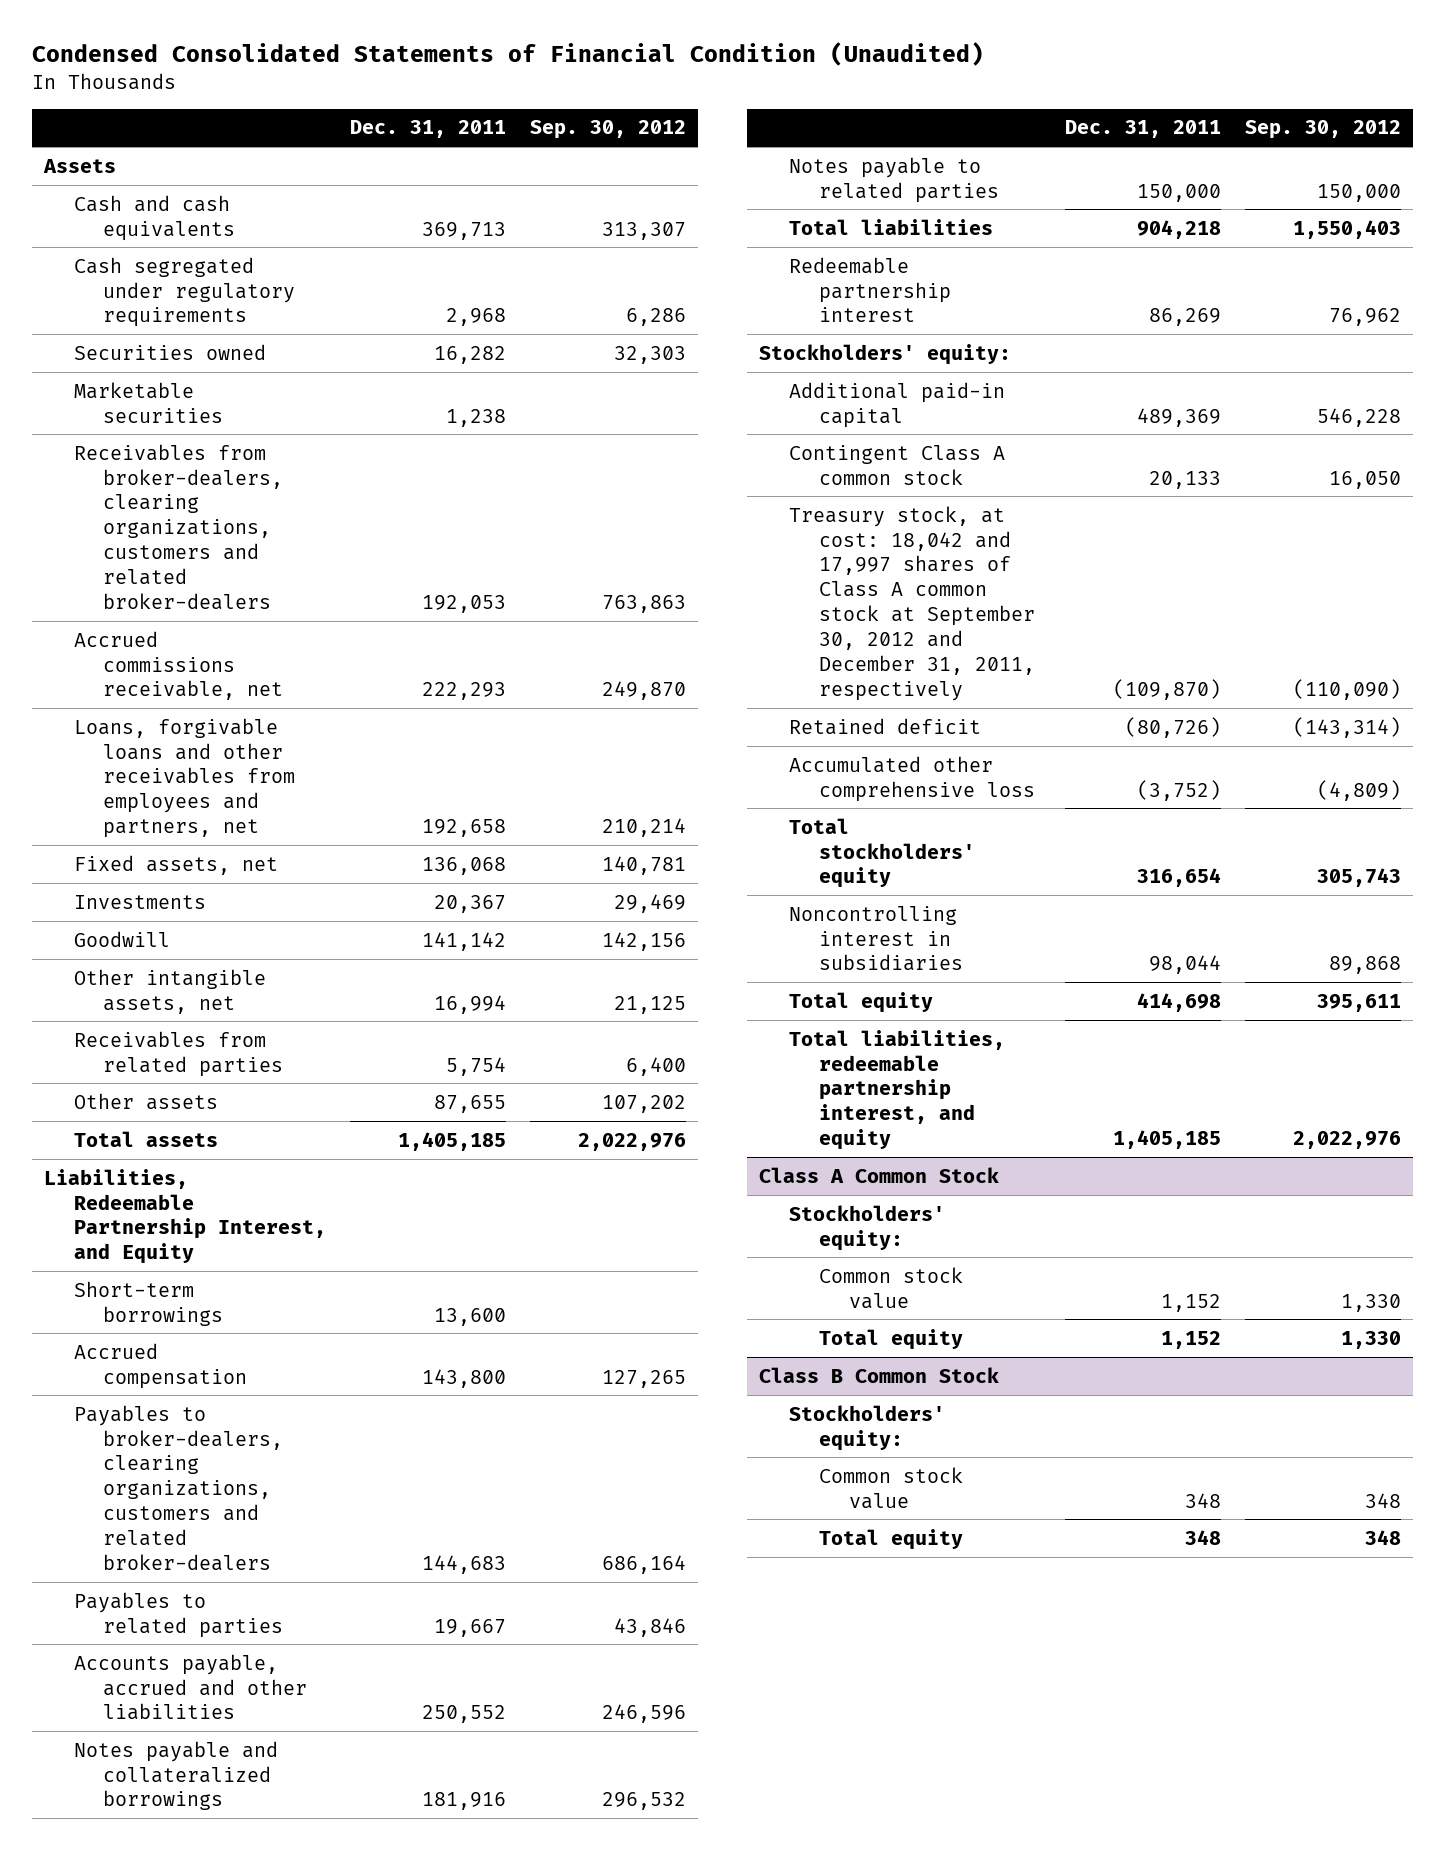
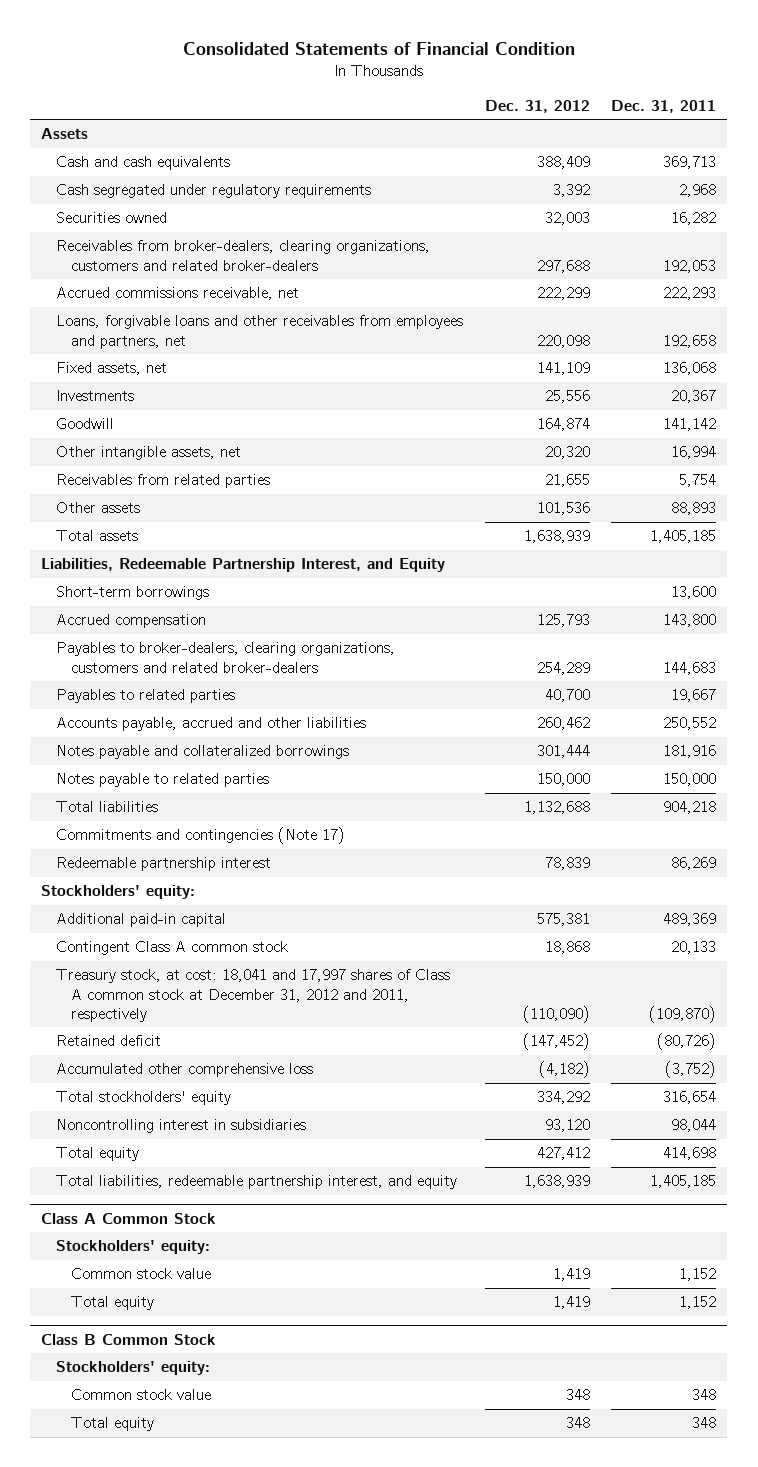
[31,42,984,67] Condensed Consolidated Statements of Financial Condition (Unaudited) -> [182,41,575,55] Consolidated Statements of Financial Condition
[529,120,686,140] Sep. 30, 2012 -> none
none -> [484,99,590,113] Dec. 31, 2012
[73,381,224,423] Marketable securities -> none
[433,1094,506,1113] 87,655 -> [671,502,717,516] 88,893
none -> [56,827,346,845] Commitments and contingencies (Note 17)
[789,505,1035,701] Treasury stock, at cost: 18,042 and 17,997 shares of Class A common stock at September 30, 2012 and December 31, 2011, respectively -> [56,969,451,1022] Treasury stock, at cost: 18,041 and 17,997 shares of Class A common stock at December 31, 2012 and 2011, respectively

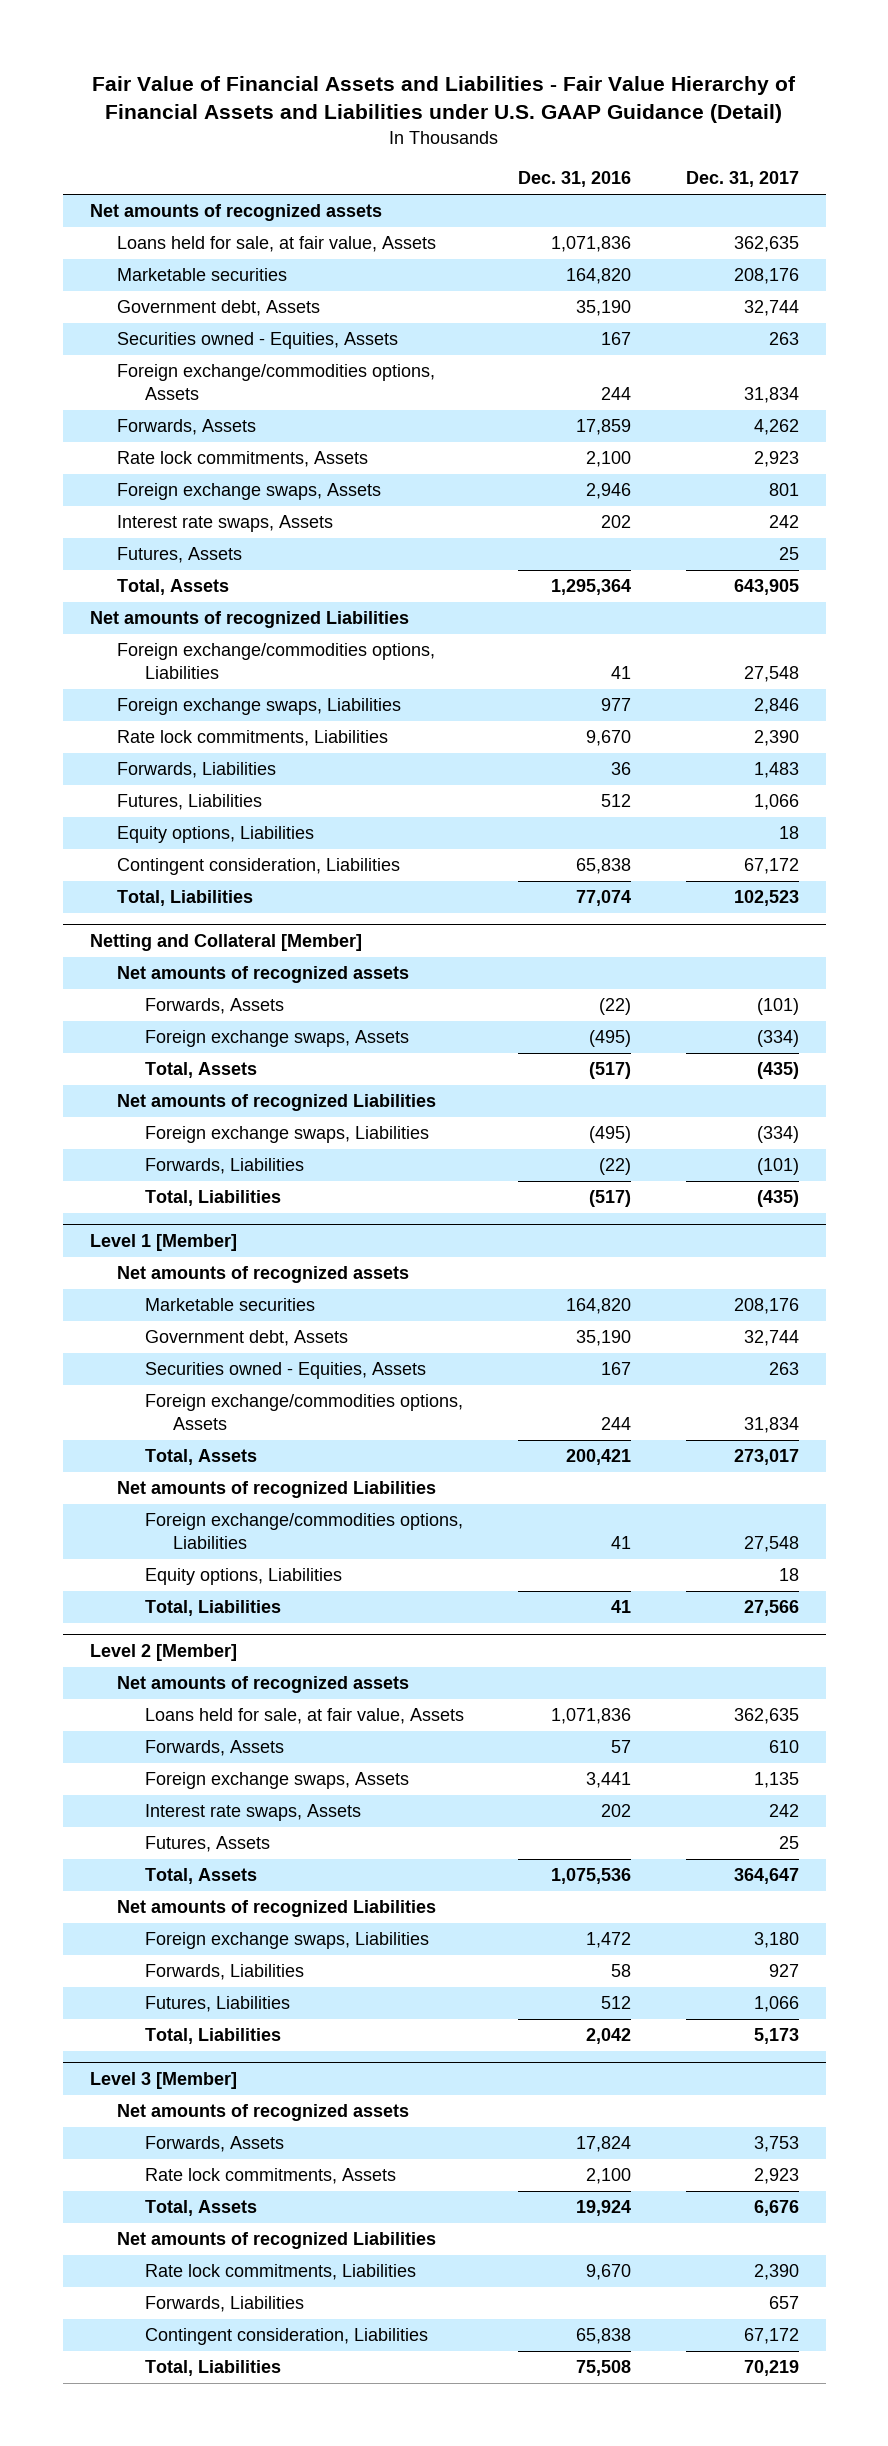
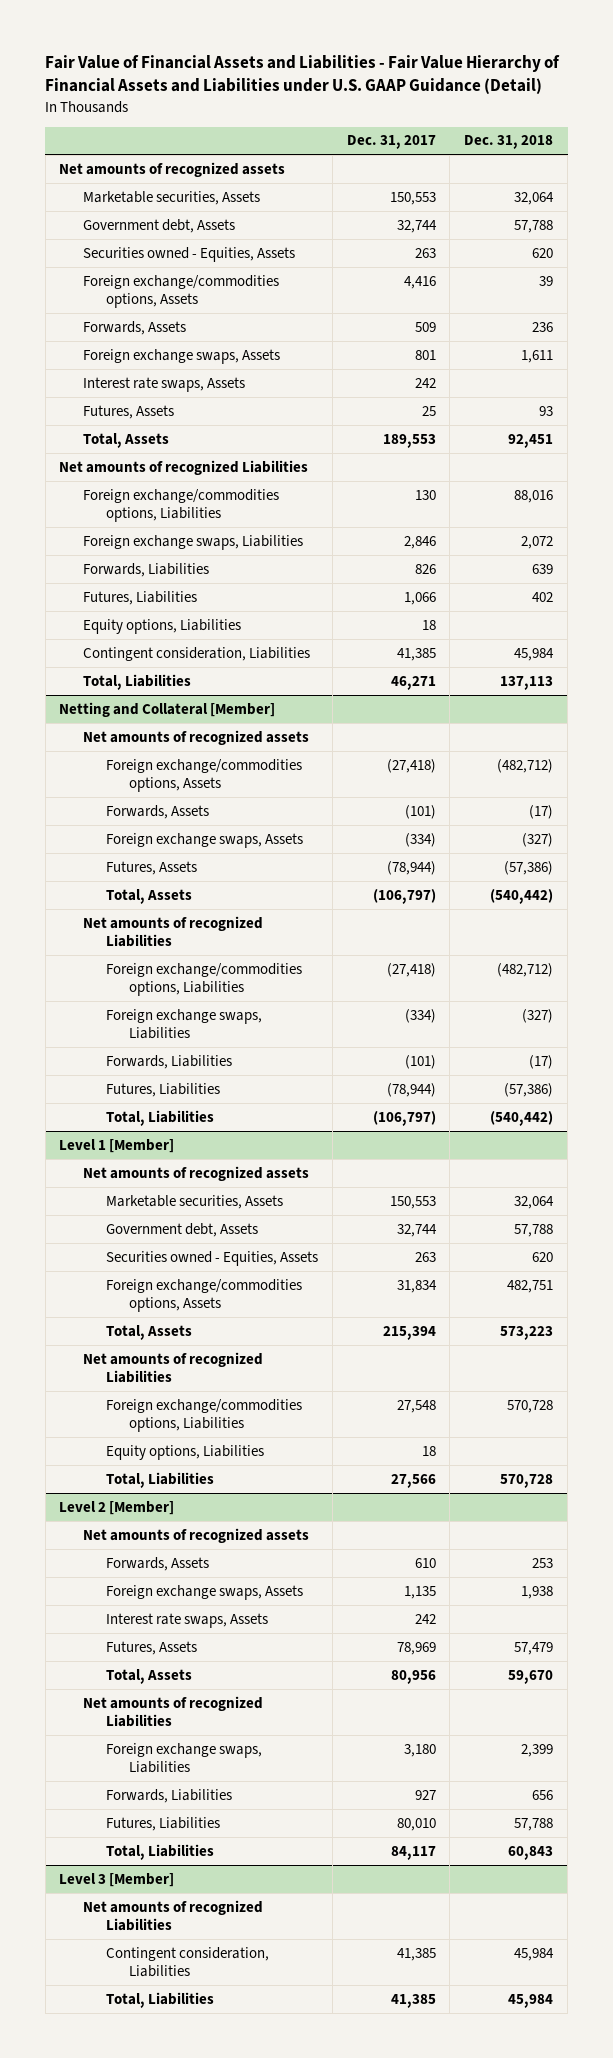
[518,171,632,188] Dec. 31, 2016 -> none
none -> [464,135,554,150] Dec. 31, 2018
[117,236,437,253] Loans held for sale, at fair value, Assets -> none
[117,268,288,282] Marketable securities -> [82,190,260,205] Marketable securities, Assets
[733,268,799,285] 208,176 -> [389,191,436,205] 150,553
[117,451,369,468] Rate lock commitments, Assets -> none
[743,387,799,404] 31,834 -> [403,275,436,289] 4,416
[753,419,799,436] 4,262 -> [414,321,436,332] 509
[733,579,799,596] 643,905 -> [382,433,436,448] 189,553
[743,666,799,683] 27,548 -> [414,489,436,500] 130
[117,730,389,747] Rate lock commitments, Liabilities -> none
[753,762,799,779] 1,483 -> [414,563,436,574] 826
[743,858,799,875] 67,172 -> [396,647,436,661] 41,385
[733,890,799,907] 102,523 -> [390,675,436,690] 46,271
none -> [105,758,302,793] Foreign exchange/commodities options, Assets
none -> [105,860,197,875] Futures, Assets
[756,1062,799,1080] (435) -> [372,888,436,904] (106,797)
none -> [105,962,302,997] Foreign exchange/commodities options, Liabilities
none -> [105,1082,220,1097] Futures, Liabilities
[756,1190,799,1208] (435) -> [372,1110,436,1126] (106,797)
[145,1298,316,1312] Marketable securities -> [105,1194,283,1209] Marketable securities, Assets
[733,1298,799,1315] 208,176 -> [389,1195,436,1209] 150,553
[733,1449,799,1466] 273,017 -> [382,1325,436,1340] 215,394
[145,1708,465,1725] Loans held for sale, at fair value, Assets -> none
[778,1836,799,1850] 25 -> [396,1641,436,1655] 78,969
[733,1868,799,1885] 364,647 -> [390,1669,436,1684] 80,956
[753,1996,799,2013] 1,066 -> [396,1817,436,1831] 80,010
[753,2028,799,2045] 5,173 -> [390,1845,436,1860] 84,117
[117,2104,410,2122] Net amounts of recognized assets -> none
[145,2136,285,2153] Forwards, Assets -> none
[145,2168,397,2185] Rate lock commitments, Assets -> none
[145,2200,258,2217] Total, Assets -> none
[145,2264,417,2281] Rate lock commitments, Liabilities -> none
[145,2296,305,2313] Forwards, Liabilities -> none
[743,2328,799,2345] 67,172 -> [396,1947,436,1961] 41,385
[743,2360,799,2377] 70,219 -> [390,1993,436,2008] 41,385

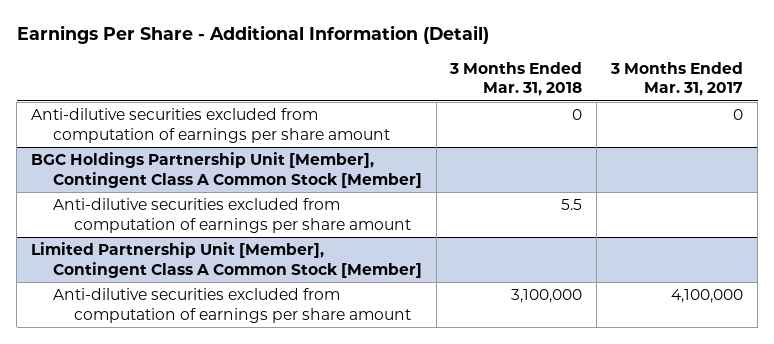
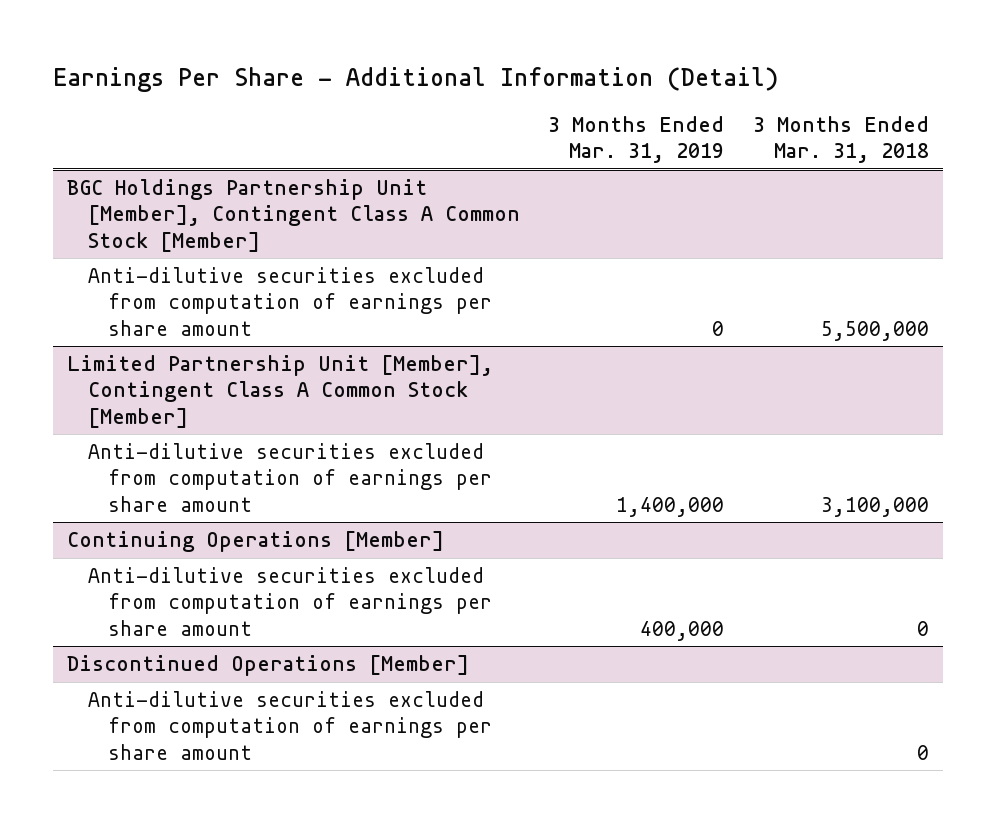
[610,61,744,97] 3 Months Ended Mar. 31, 2017 -> none
none -> [548,116,725,164] 3 Months Ended Mar. 31, 2019
[31,108,390,143] Anti-dilutive securities excluded from computation of earnings per share amount -> none
[561,199,583,211] 5.5 -> [820,320,929,341] 5,500,000
none -> [67,531,445,553] Continuing Operations [Member]
none -> [87,567,493,636] Anti-dilutive securities excluded from computation of earnings per share amount
none -> [67,655,470,677] Discontinued Operations [Member]
none -> [87,691,493,760] Anti-dilutive securities excluded from computation of earnings per share amount

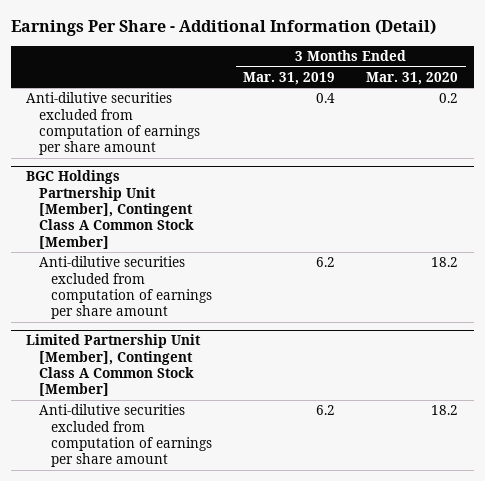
[752,116,929,164] 3 Months Ended Mar. 31, 2018 -> none
none -> [366,72,459,86] Mar. 31, 2020
none -> [26,92,200,156] Anti-dilutive securities excluded from computation of earnings per share amount
[712,320,725,336] 0 -> [316,257,336,268] 6.2
[67,531,445,553] Continuing Operations [Member] -> none
[87,567,493,636] Anti-dilutive securities excluded from computation of earnings per share amount -> none
[67,655,470,677] Discontinued Operations [Member] -> none
[87,691,493,760] Anti-dilutive securities excluded from computation of earnings per share amount -> none
[616,496,725,517] 1,400,000 -> [316,405,336,416] 6.2

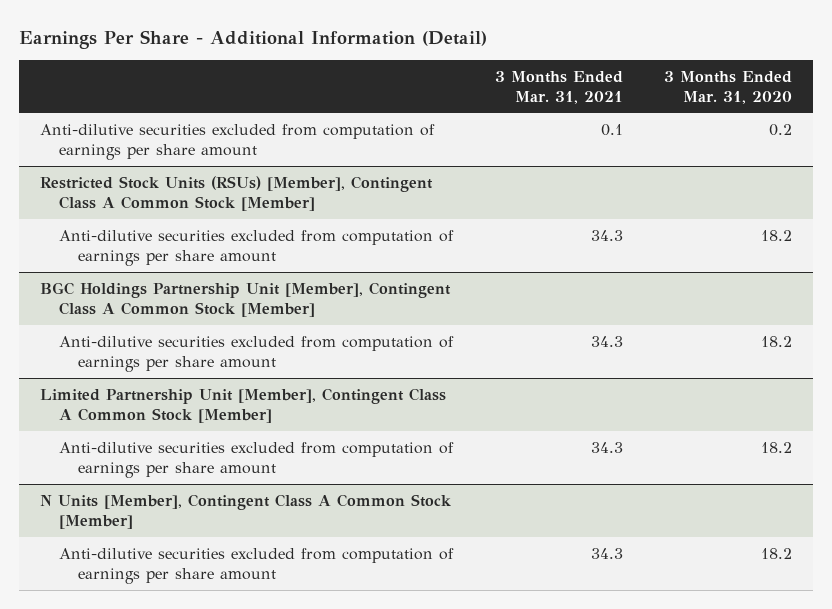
[243,72,336,86] Mar. 31, 2019 -> none
none -> [494,70,623,104] 3 Months Ended Mar. 31, 2021
none -> [39,175,433,211] Restricted Stock Units (RSUs) [Member], Contingent Class A Common Stock [Member]
none -> [59,229,455,266] Anti-dilutive securities excluded from computation of earnings per share amount
none -> [39,493,451,529] N Units [Member], Contingent Class A Common Stock [Member]
none -> [59,547,455,584] Anti-dilutive securities excluded from computation of earnings per share amount

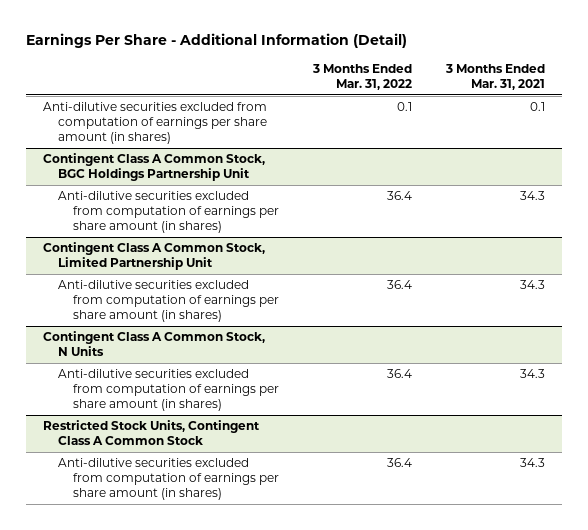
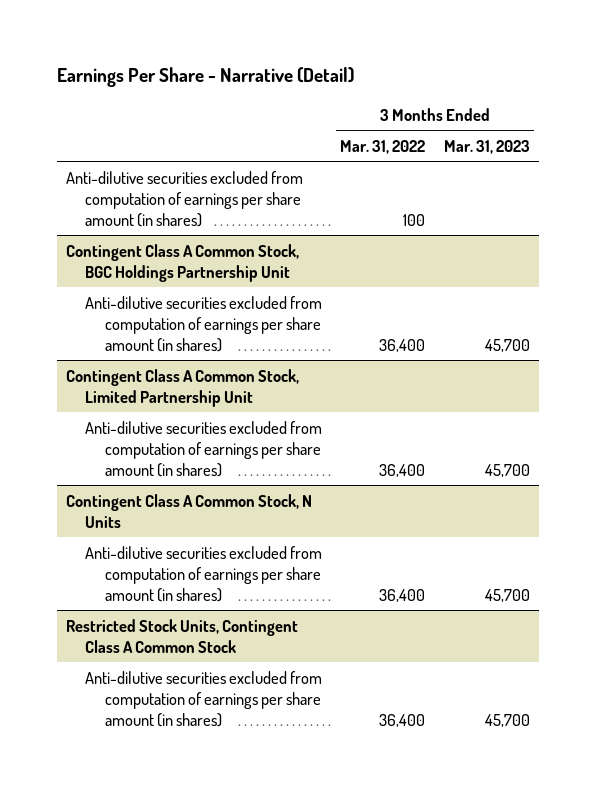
[26,33,408,49] Earnings Per Share - Additional Information (Detail) -> [56,67,354,88] Earnings Per Share - Narrative (Detail)
[444,63,545,90] 3 Months Ended Mar. 31, 2021 -> none
none -> [443,139,530,154] Mar. 31, 2023
[396,102,412,112] 0.1 -> [403,213,426,226] 100
[386,191,412,201] 36.4 -> [379,338,426,352] 36,400
[386,280,412,290] 36.4 -> [379,463,426,477] 36,400
[386,369,412,379] 36.4 -> [379,588,426,602] 36,400
[386,458,412,468] 36.4 -> [379,713,426,727] 36,400

